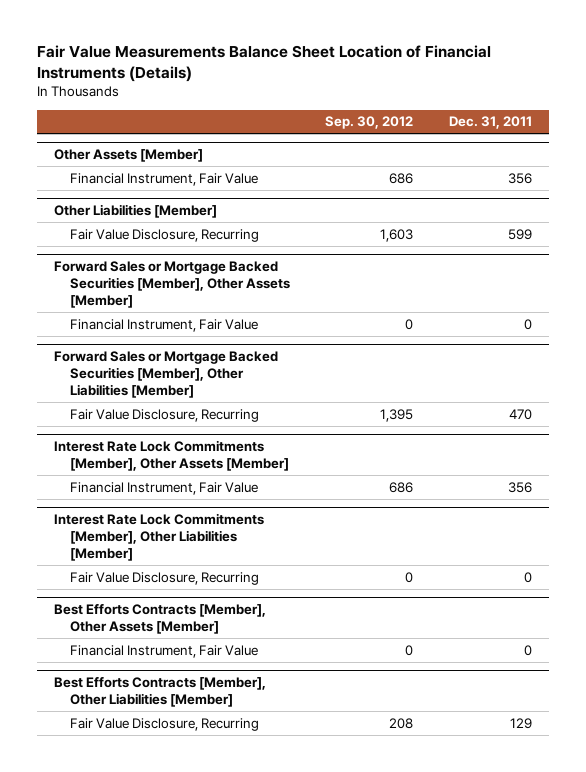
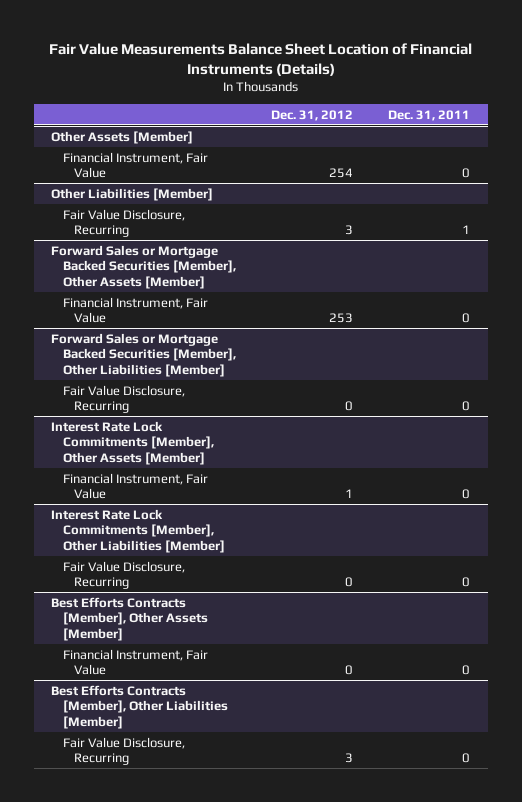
[325,116,414,130] Sep. 30, 2012 -> none
none -> [270,109,353,121] Dec. 31, 2012
[507,172,532,184] 356 -> [462,168,471,179] 0
[507,228,532,240] 599 -> [462,225,471,235] 1
[508,408,532,420] 470 -> [462,401,471,412] 0
[507,481,532,493] 356 -> [462,489,471,500] 0
[509,717,532,729] 129 -> [462,753,471,764] 0

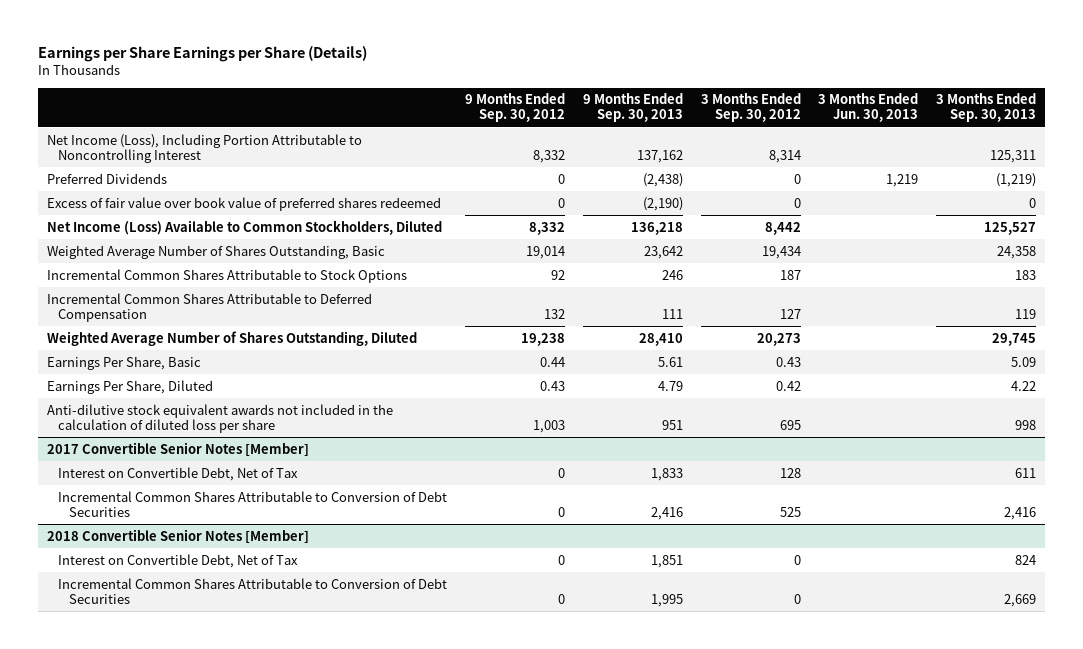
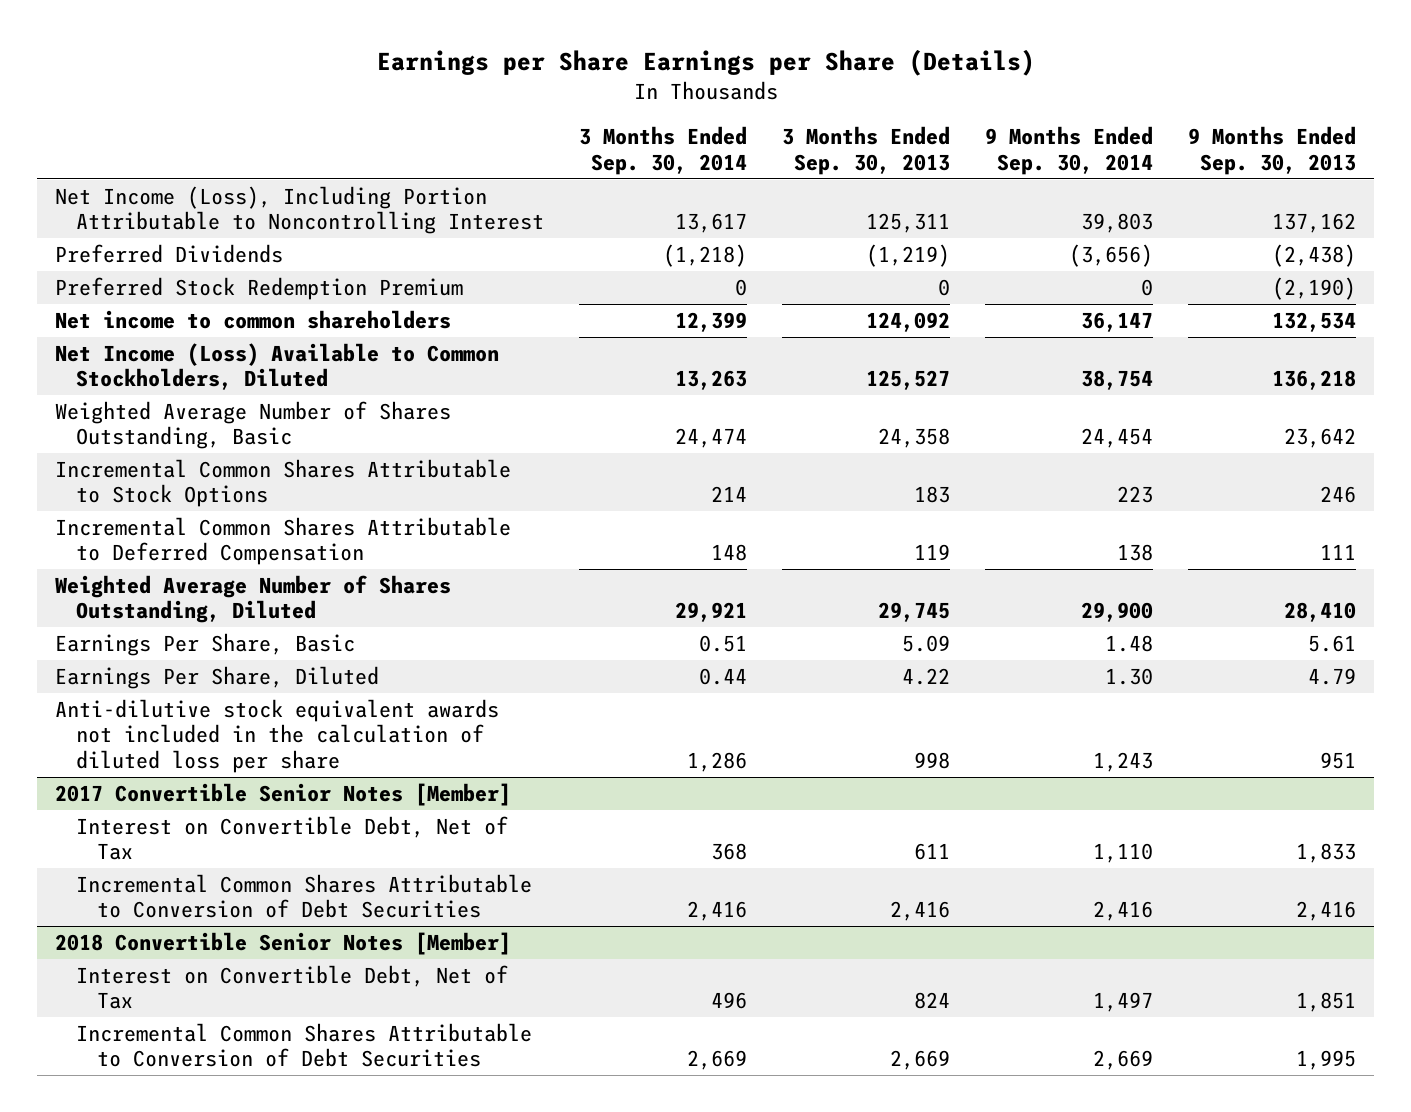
[464,93,565,123] 9 Months Ended Sep. 30, 2012 -> none
[700,93,801,123] 3 Months Ended Sep. 30, 2012 -> none
[818,93,919,123] 3 Months Ended Jun. 30, 2013 -> none
none -> [579,126,748,175] 3 Months Ended Sep. 30, 2014
none -> [985,126,1154,175] 9 Months Ended Sep. 30, 2014
[46,196,441,211] Excess of fair value over book value of preferred shares redeemed -> [54,276,463,300] Preferred Stock Redemption Premium
none -> [54,309,451,329] Net income to common shareholders

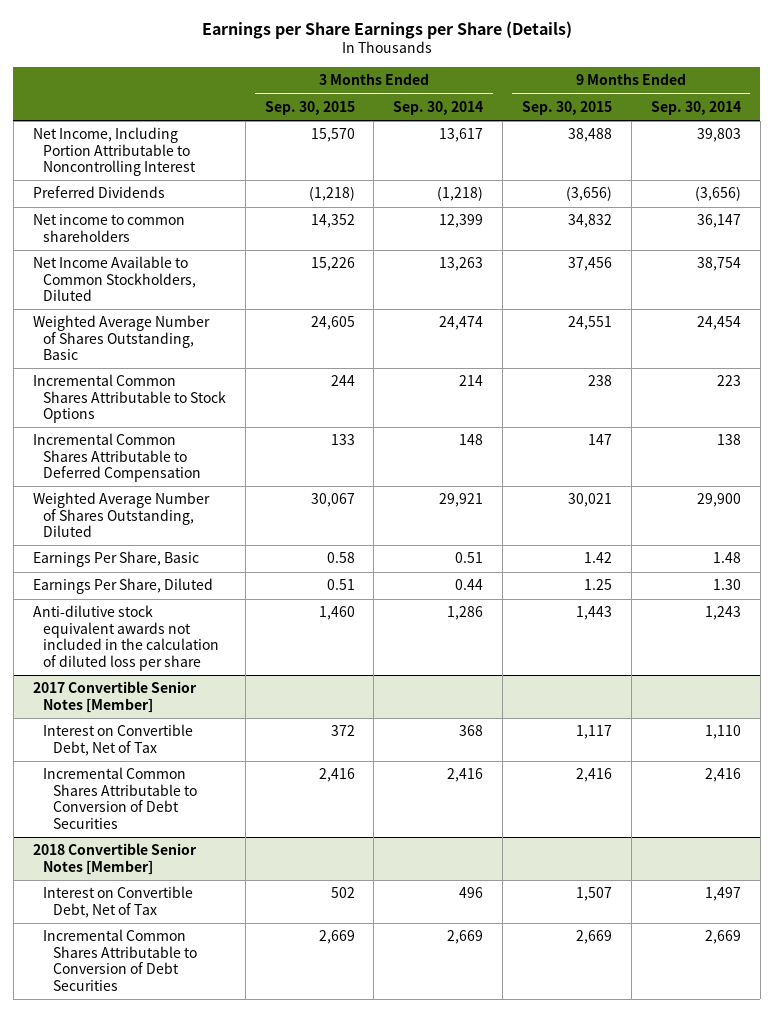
[782,126,951,175] 3 Months Ended Sep. 30, 2013 -> none
[1188,126,1357,175] 9 Months Ended Sep. 30, 2013 -> none
none -> [264,100,355,115] Sep. 30, 2015
none -> [522,100,613,115] Sep. 30, 2015
[54,185,544,235] Net Income (Loss), Including Portion Attributable to Noncontrolling Interest -> [32,127,196,177] Net Income, Including Portion Attributable to Noncontrolling Interest
[54,276,463,300] Preferred Stock Redemption Premium -> none
[54,342,499,391] Net Income (Loss) Available to Common Stockholders, Diluted -> [32,256,196,302] Net Income Available to Common Stockholders, Diluted

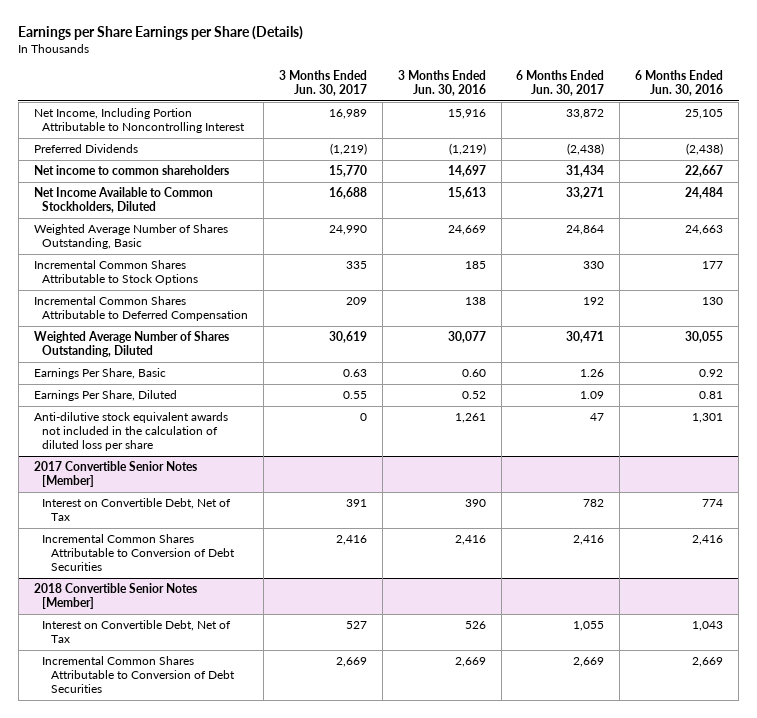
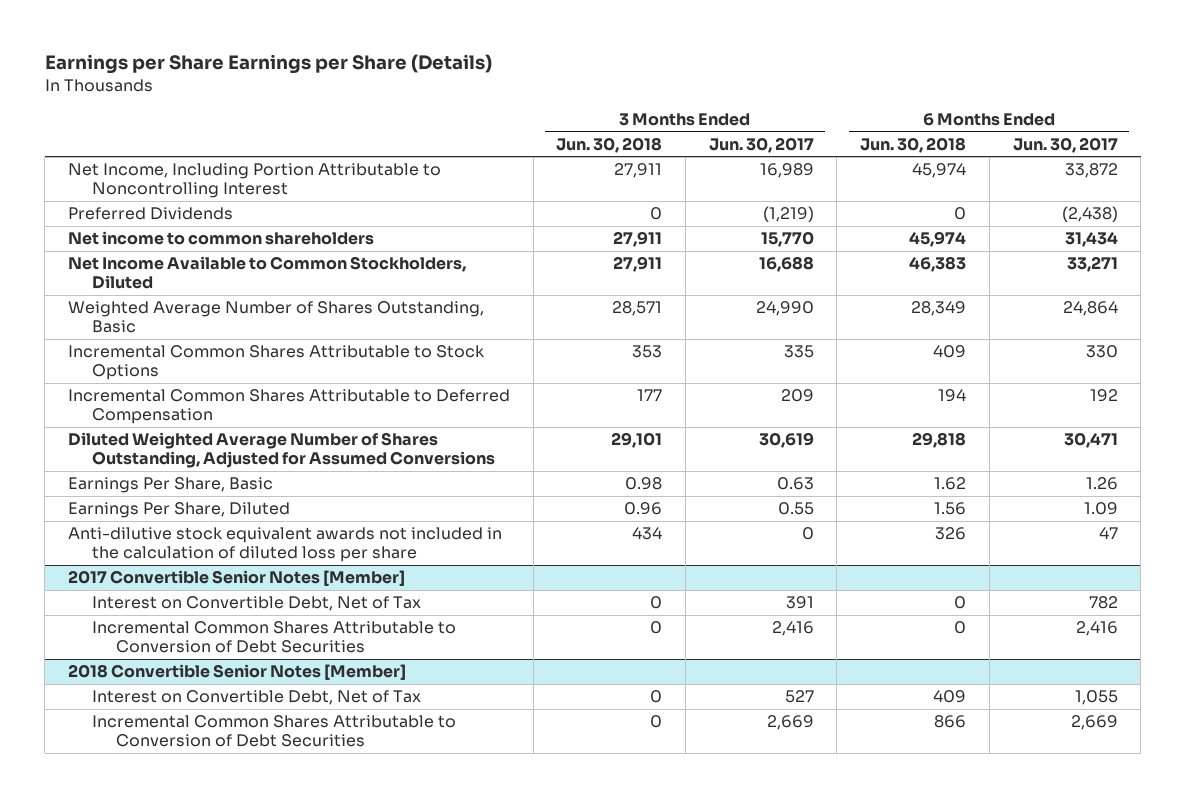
[397,70,486,97] 3 Months Ended Jun. 30, 2016 -> none
[635,70,724,97] 6 Months Ended Jun. 30, 2016 -> none
none -> [556,136,663,153] Jun. 30, 2018
none -> [860,136,967,153] Jun. 30, 2018
[33,331,229,358] Weighted Average Number of Shares Outstanding, Diluted -> [67,432,495,468] Diluted Weighted Average Number of Shares Outstanding, Adjusted for Assumed Conversions

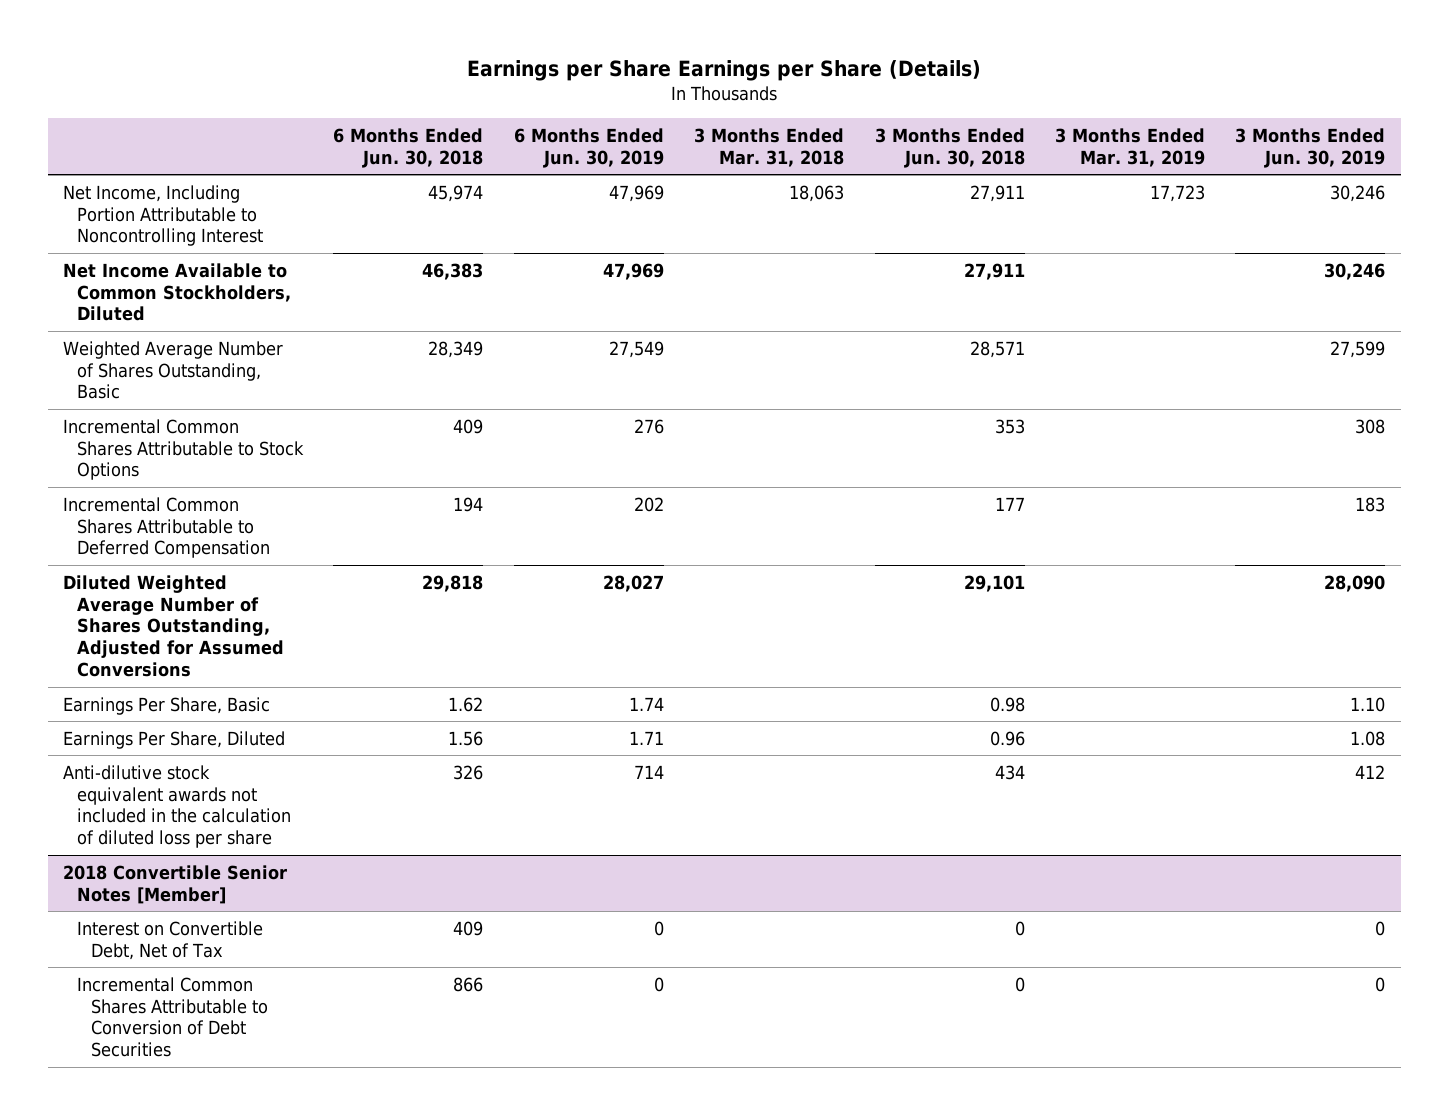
[708,136,814,153] Jun. 30, 2017 -> none
[1012,136,1118,153] Jun. 30, 2017 -> none
none -> [513,127,664,168] 6 Months Ended Jun. 30, 2019
none -> [694,127,845,167] 3 Months Ended Mar. 31, 2018
none -> [1055,127,1206,167] 3 Months Ended Mar. 31, 2019
none -> [1235,127,1386,168] 3 Months Ended Jun. 30, 2019
[67,207,233,221] Preferred Dividends -> none
[67,231,374,246] Net income to common shareholders -> none
[67,570,405,587] 2017 Convertible Senior Notes [Member] -> none
[91,596,421,612] Interest on Convertible Debt, Net of Tax -> none
[91,621,456,653] Incremental Common Shares Attributable to Conversion of Debt Securities -> none

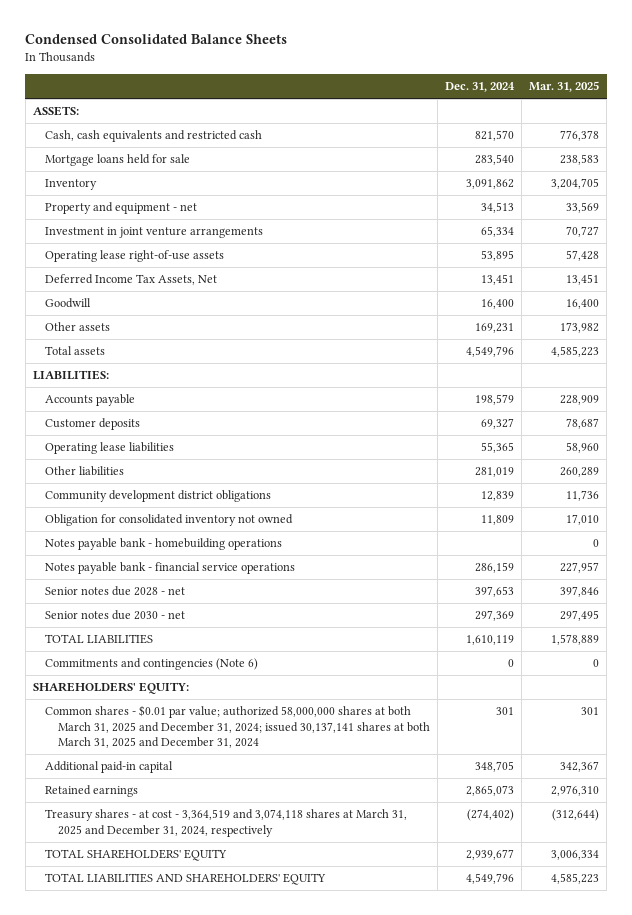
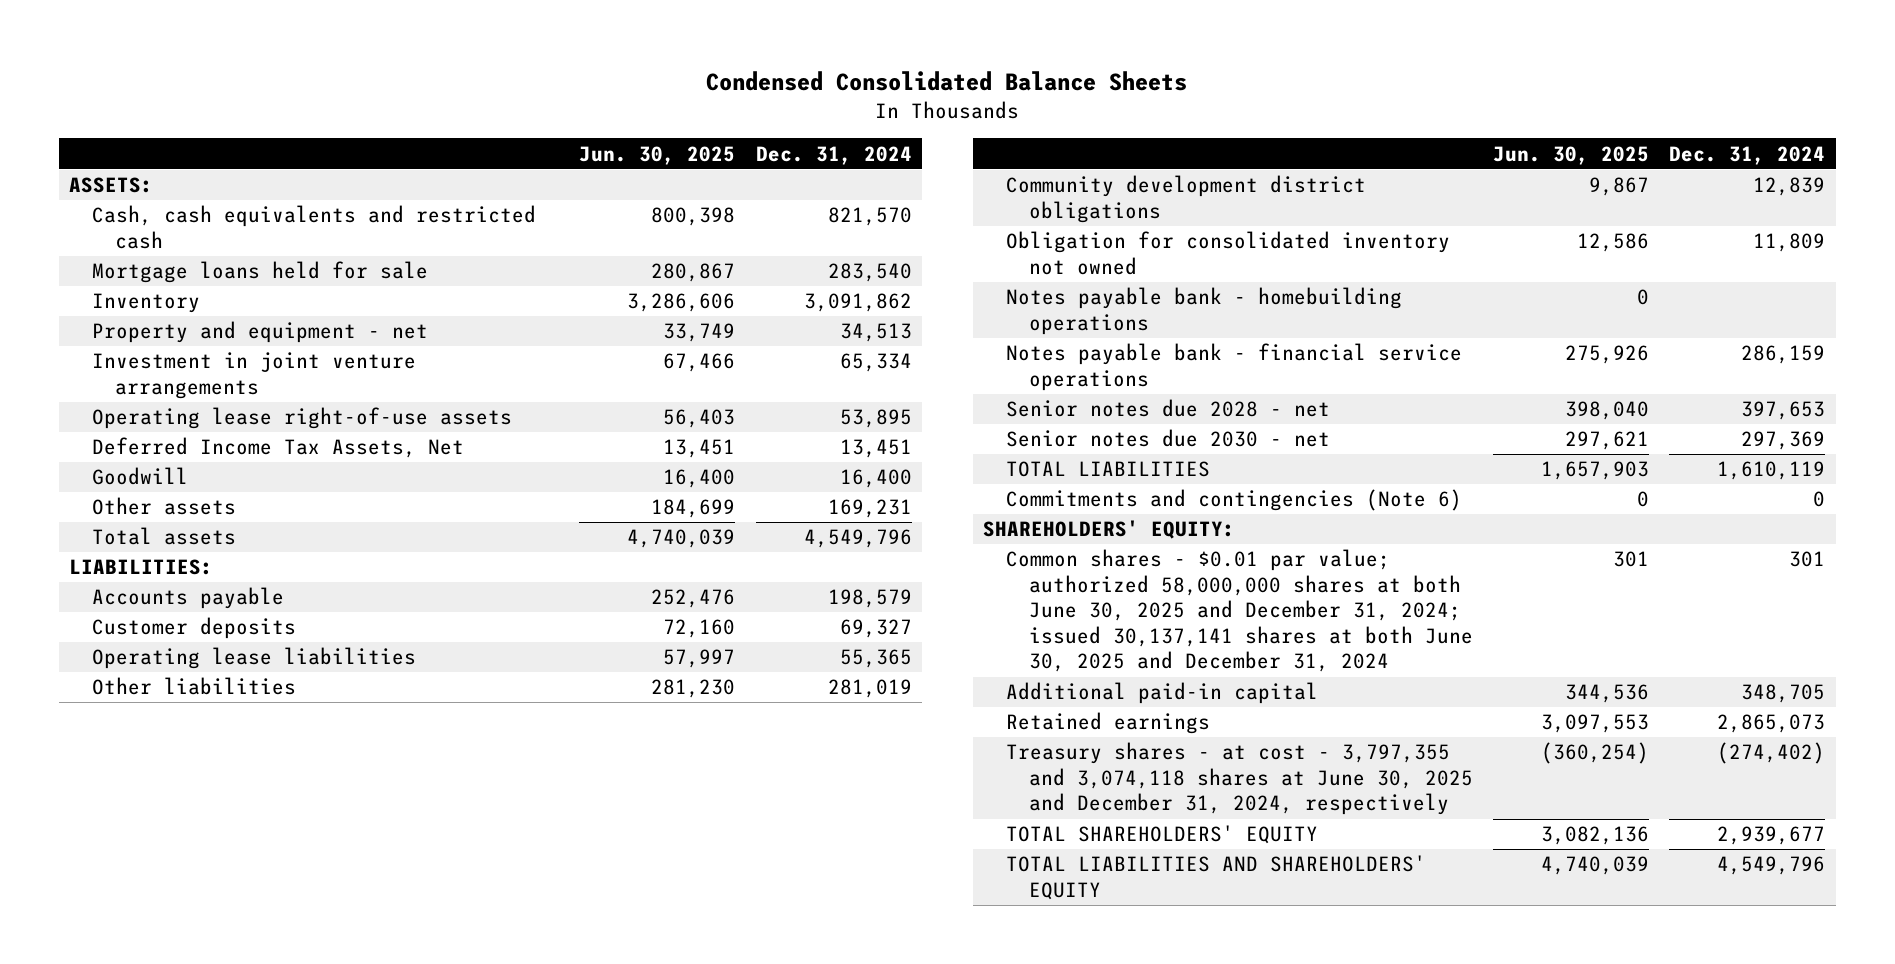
[529,81,600,93] Mar. 31, 2025 -> none
none -> [579,145,736,165] Jun. 30, 2025
[45,705,430,749] Common shares - $0.01 par value; authorized 58,000,000 shares at both March 31, 2025 and December 31, 2024; issued 30,137,141 shares at both March 31, 2025 and December 31, 2024 -> [1005,549,1473,673] Common shares - $0.01 par value; authorized 58,000,000 shares at both June 30, 2025 and December 31, 2024; issued 30,137,141 shares at both June 30, 2025 and December 31, 2024
[45,809,408,837] Treasury shares - at cost - 3,364,519 and 3,074,118 shares at March 31, 2025 and December 31, 2024, respectively -> [1005,742,1473,816] Treasury shares - at cost - 3,797,355 and 3,074,118 shares at June 30, 2025 and December 31, 2024, respectively

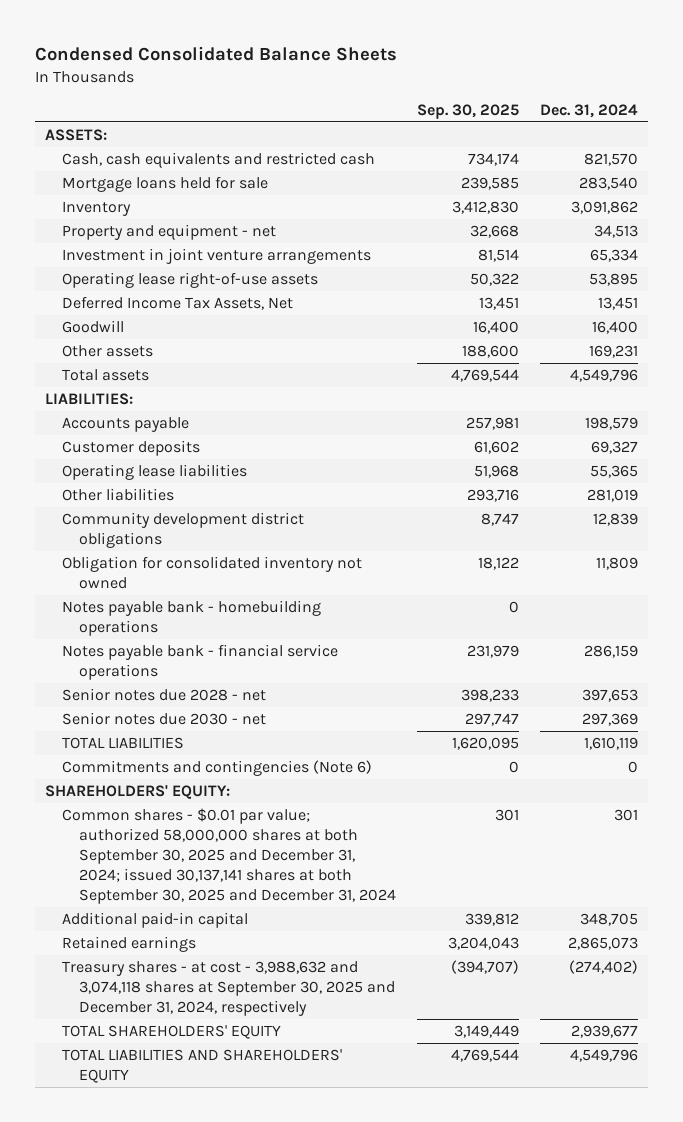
[579,145,736,165] Jun. 30, 2025 -> none
none -> [416,104,519,120] Sep. 30, 2025
[1005,549,1473,673] Common shares - $0.01 par value; authorized 58,000,000 shares at both June 30, 2025 and December 31, 2024; issued 30,137,141 shares at both June 30, 2025 and December 31, 2024 -> [62,808,396,904] Common shares - $0.01 par value; authorized 58,000,000 shares at both September 30, 2025 and December 31, 2024; issued 30,137,141 shares at both September 30, 2025 and December 31, 2024
[1005,742,1473,816] Treasury shares - at cost - 3,797,355 and 3,074,118 shares at June 30, 2025 and December 31, 2024, respectively -> [62,961,395,1016] Treasury shares - at cost - 3,988,632 and 3,074,118 shares at September 30, 2025 and December 31, 2024, respectively

